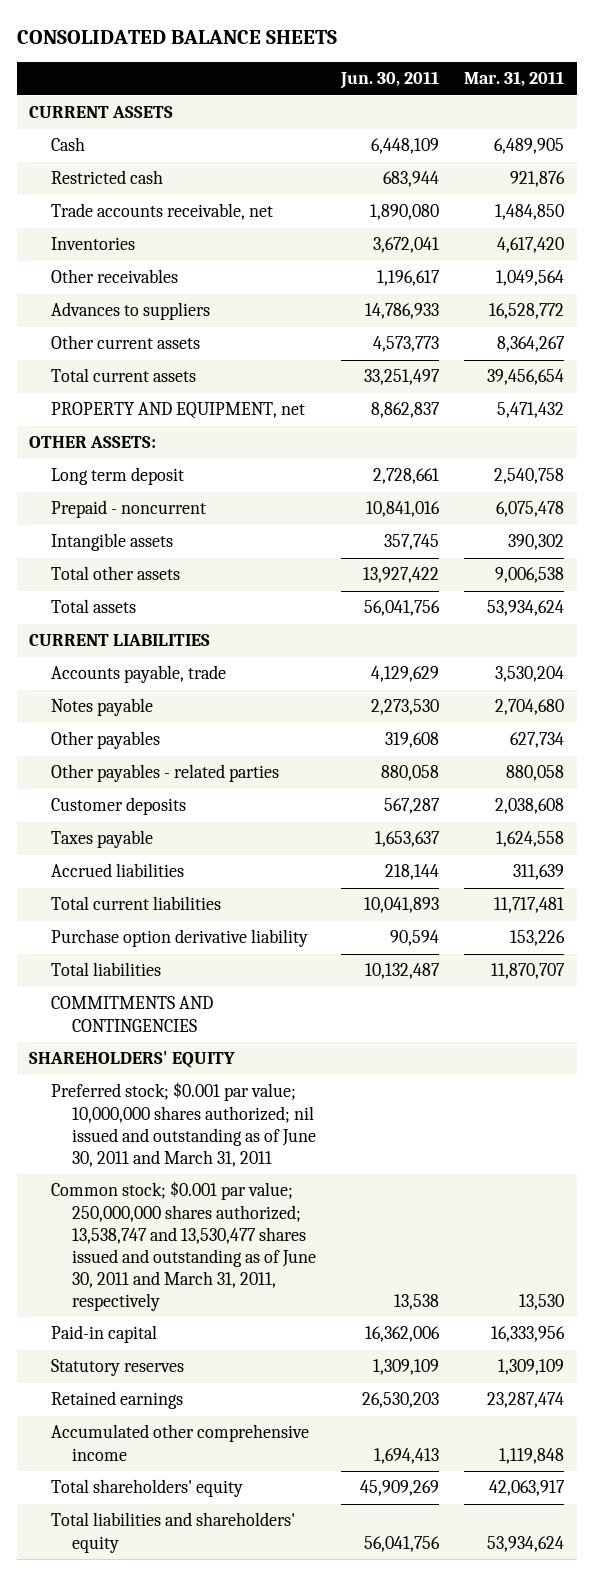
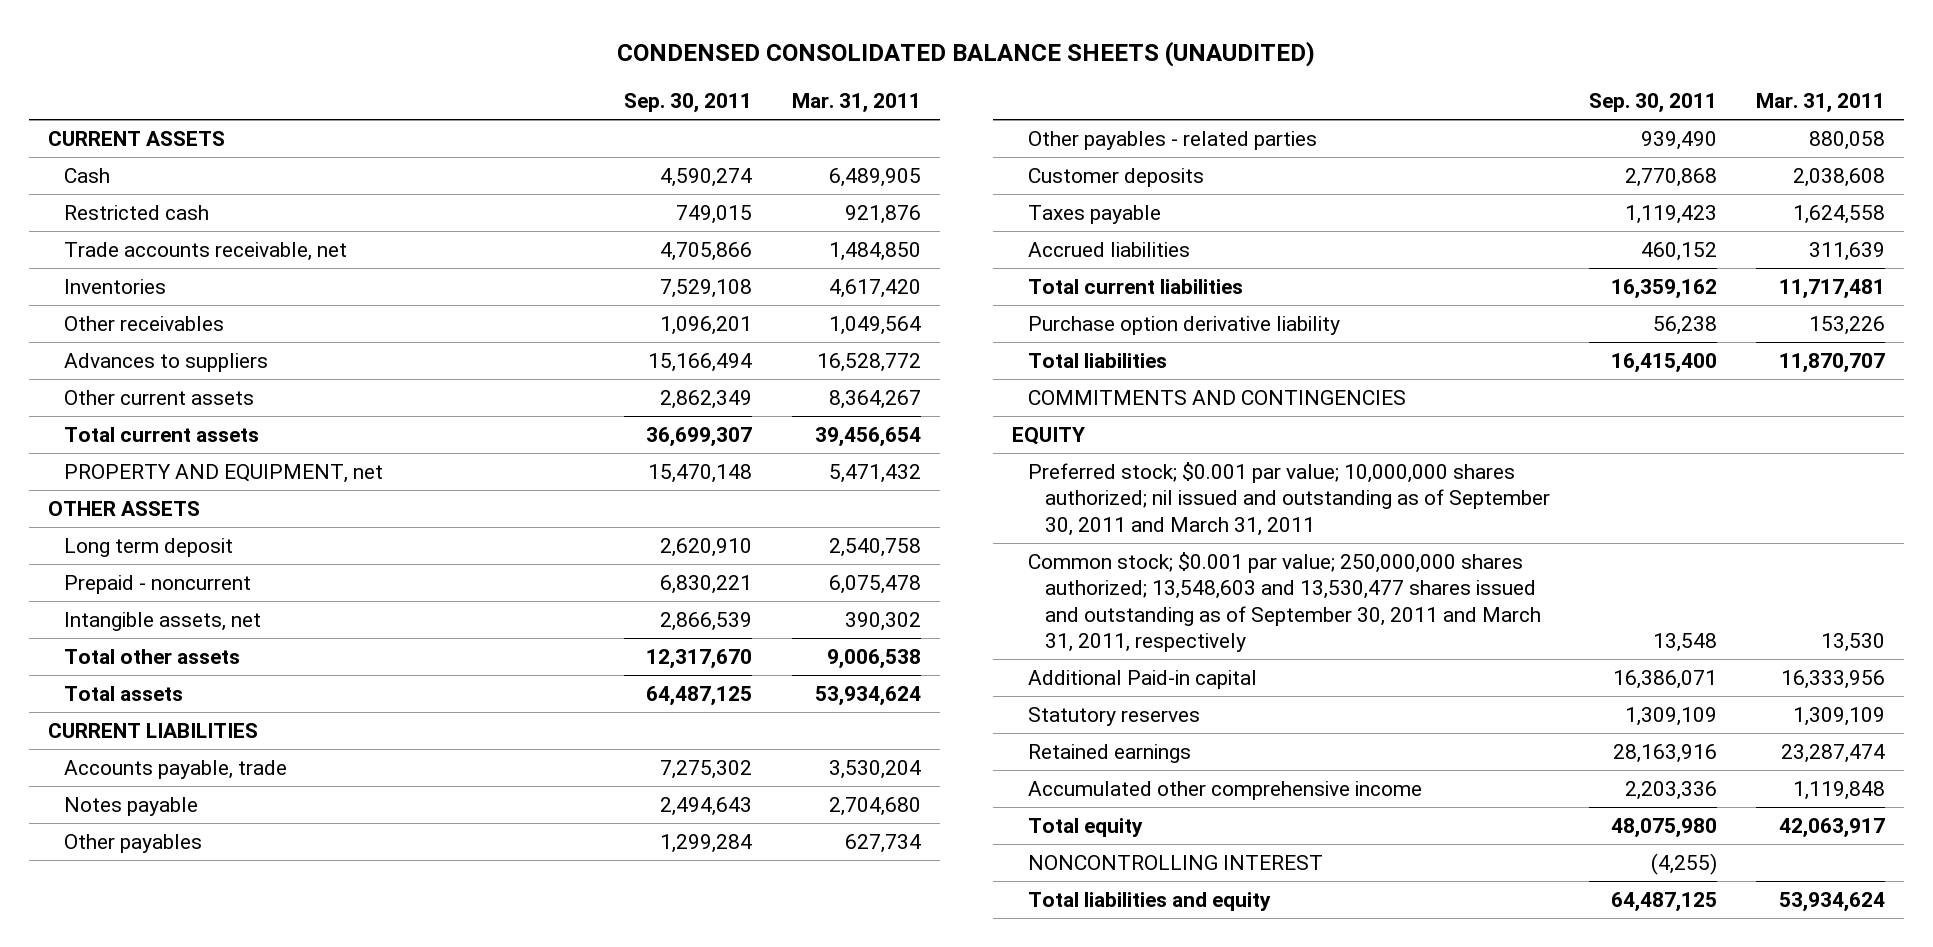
[16,30,337,45] CONSOLIDATED BALANCE SHEETS -> [617,41,1316,68] CONDENSED CONSOLIDATED BALANCE SHEETS (UNAUDITED)
[340,71,440,90] Jun. 30, 2011 -> none
none -> [624,93,753,114] Sep. 30, 2011
[29,436,157,449] OTHER ASSETS: -> [48,500,201,516] OTHER ASSETS
[50,533,173,552] Intangible assets -> [64,611,262,631] Intangible assets, net
[29,1051,236,1069] SHAREHOLDERS' EQUITY -> [1012,426,1086,445] EQUITY
[50,1082,316,1167] Preferred stock; $0.001 par value; 10,000,000 shares authorized; nil issued and outstanding as of June 30, 2011 and March 31, 2011 -> [1028,461,1550,536] Preferred stock; $0.001 par value; 10,000,000 shares authorized; nil issued and outstanding as of September 30, 2011 and March 31, 2011
[50,1181,316,1312] Common stock; $0.001 par value; 250,000,000 shares authorized; 13,538,747 and 13,530,477 shares issued and outstanding as of June 30, 2011 and March 31, 2011, respectively -> [1028,551,1541,652] Common stock; $0.001 par value; 250,000,000 shares authorized; 13,548,603 and 13,530,477 shares issued and outstanding as of September 30, 2011 and March 31, 2011, respectively
[50,1325,157,1344] Paid-in capital -> [1028,669,1258,689] Additional Paid-in capital
[50,1479,243,1498] Total shareholders' equity -> [1028,817,1144,837] Total equity
none -> [1028,854,1324,870] NONCONTROLLING INTEREST
[50,1512,295,1553] Total liabilities and shareholders' equity -> [1028,891,1272,911] Total liabilities and equity

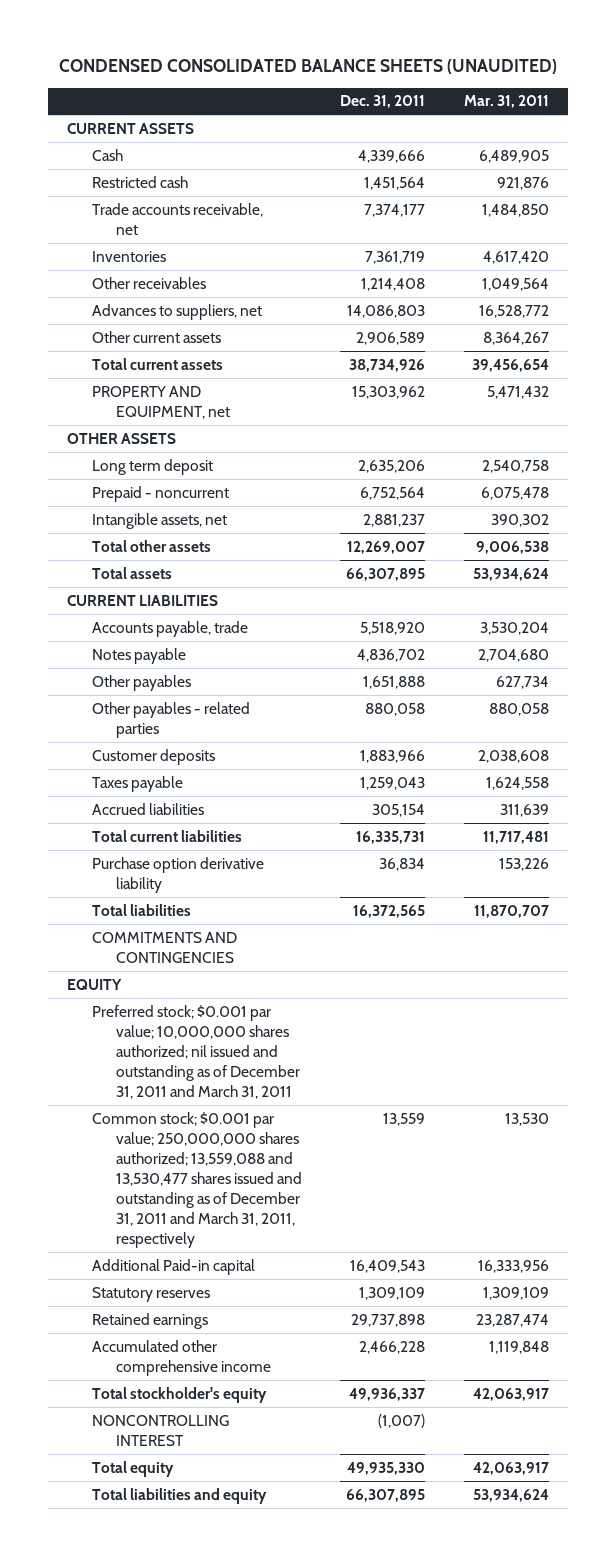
[624,93,753,114] Sep. 30, 2011 -> none
none -> [340,95,426,109] Dec. 31, 2011
[64,352,269,372] Advances to suppliers -> [91,303,262,320] Advances to suppliers, net
[1028,461,1550,536] Preferred stock; $0.001 par value; 10,000,000 shares authorized; nil issued and outstanding as of September 30, 2011 and March 31, 2011 -> [91,1004,300,1099] Preferred stock; $0.001 par value; 10,000,000 shares authorized; nil issued and outstanding as of December 31, 2011 and March 31, 2011
[1028,551,1541,652] Common stock; $0.001 par value; 250,000,000 shares authorized; 13,548,603 and 13,530,477 shares issued and outstanding as of September 30, 2011 and March 31, 2011, respectively -> [91,1111,302,1248] Common stock; $0.001 par value; 250,000,000 shares authorized; 13,559,088 and 13,530,477 shares issued and outstanding as of December 31, 2011 and March 31, 2011, respectively
none -> [91,1386,267,1403] Total stockholder's equity
[1028,817,1144,837] Total equity -> [91,1460,174,1477] Total equity

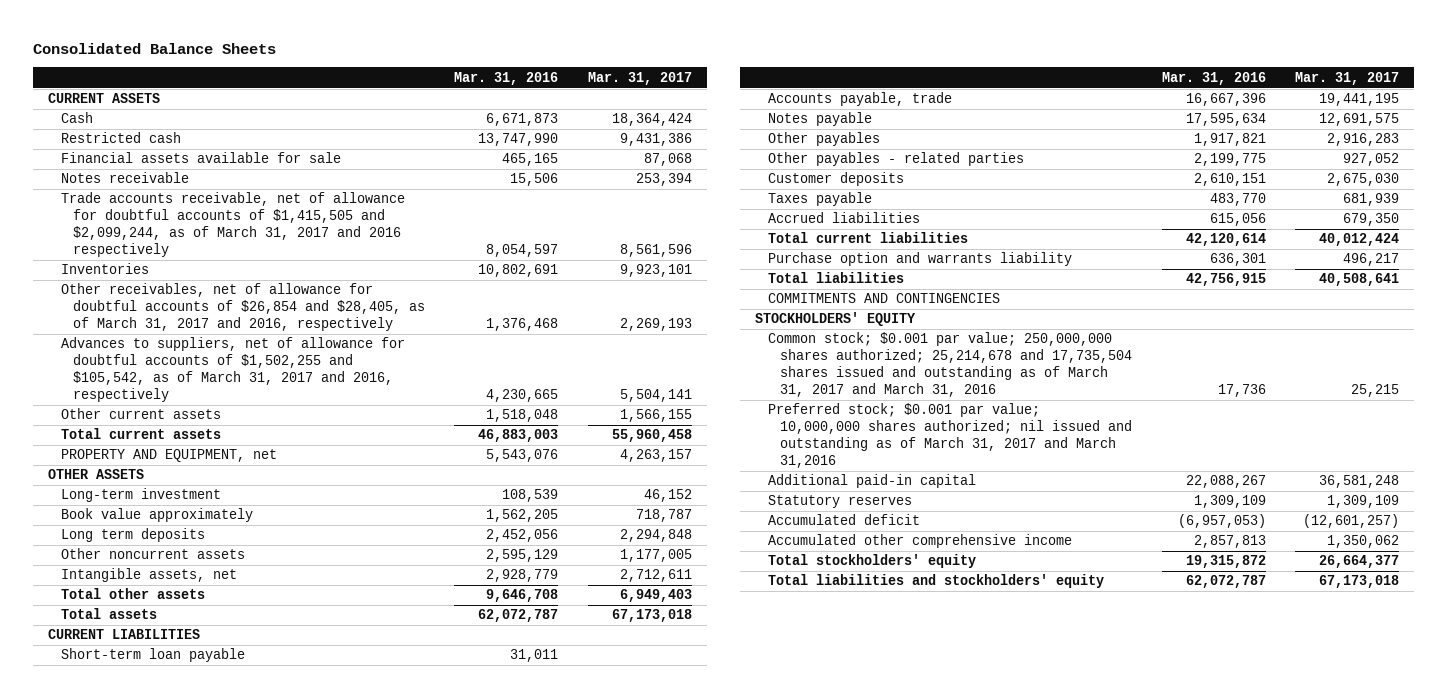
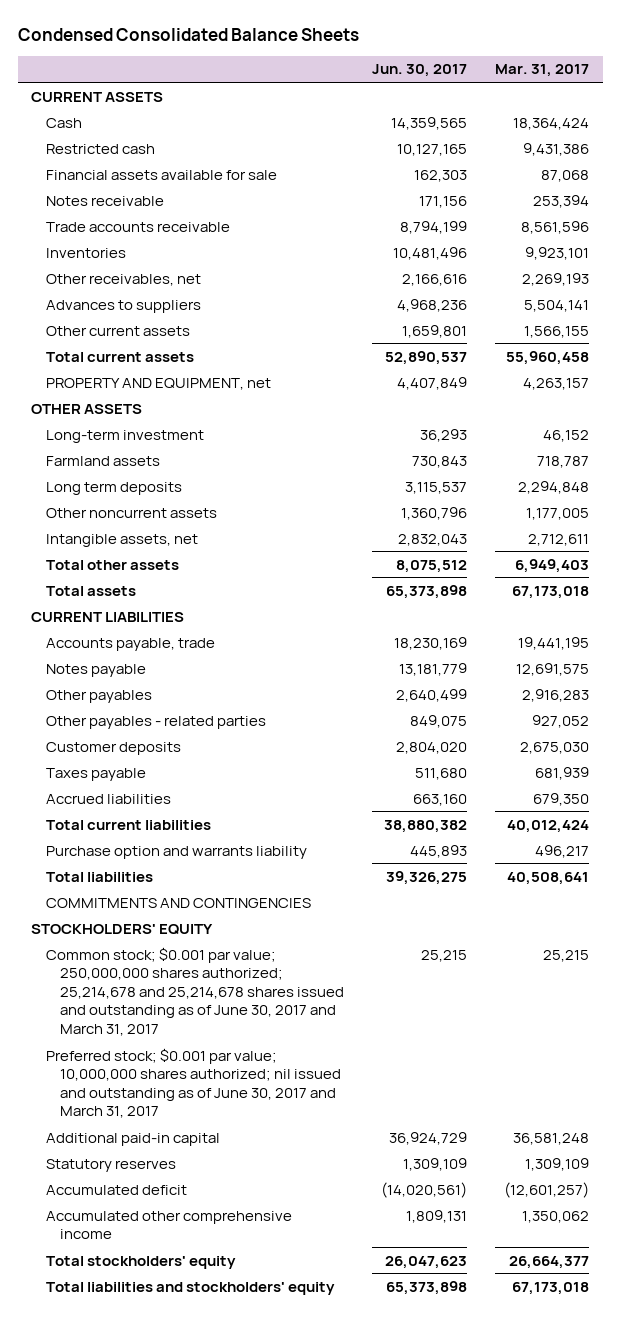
[33,43,277,55] Consolidated Balance Sheets -> [17,27,359,41] Condensed Consolidated Balance Sheets
[454,71,559,85] Mar. 31, 2016 -> none
none -> [372,64,468,78] Jun. 30, 2017
[60,192,405,257] Trade accounts receivable, net of allowance for doubtful accounts of $1,415,505 and $2,099,244, as of March 31, 2017 and 2016 respectively -> [45,221,230,232] Trade accounts receivable
[60,283,425,332] Other receivables, net of allowance for doubtful accounts of $26,854 and $28,405, as of March 31, 2017 and 2016, respectively -> [45,273,201,286] Other receivables, net
[60,337,405,402] Advances to suppliers, net of allowance for doubtful accounts of $1,502,255 and $105,542, as of March 31, 2017 and 2016, respectively -> [45,299,201,313] Advances to suppliers
[60,508,253,523] Book value approximately -> [45,455,160,466] Farmland assets
[60,648,245,663] Short-term loan payable -> none
[767,332,1132,397] Common stock; $0.001 par value; 250,000,000 shares authorized; 25,214,678 and 17,735,504 shares issued and outstanding as of March 31, 2017 and March 31, 2016 -> [45,946,345,1037] Common stock; $0.001 par value; 250,000,000 shares authorized; 25,214,678 and 25,214,678 shares issued and outstanding as of June 30, 2017 and March 31, 2017
[767,403,1132,468] Preferred stock; $0.001 par value; 10,000,000 shares authorized; nil issued and outstanding as of March 31, 2017 and March 31,2016 -> [45,1047,342,1119] Preferred stock; $0.001 par value; 10,000,000 shares authorized; nil issued and outstanding as of June 30, 2017 and March 31, 2017

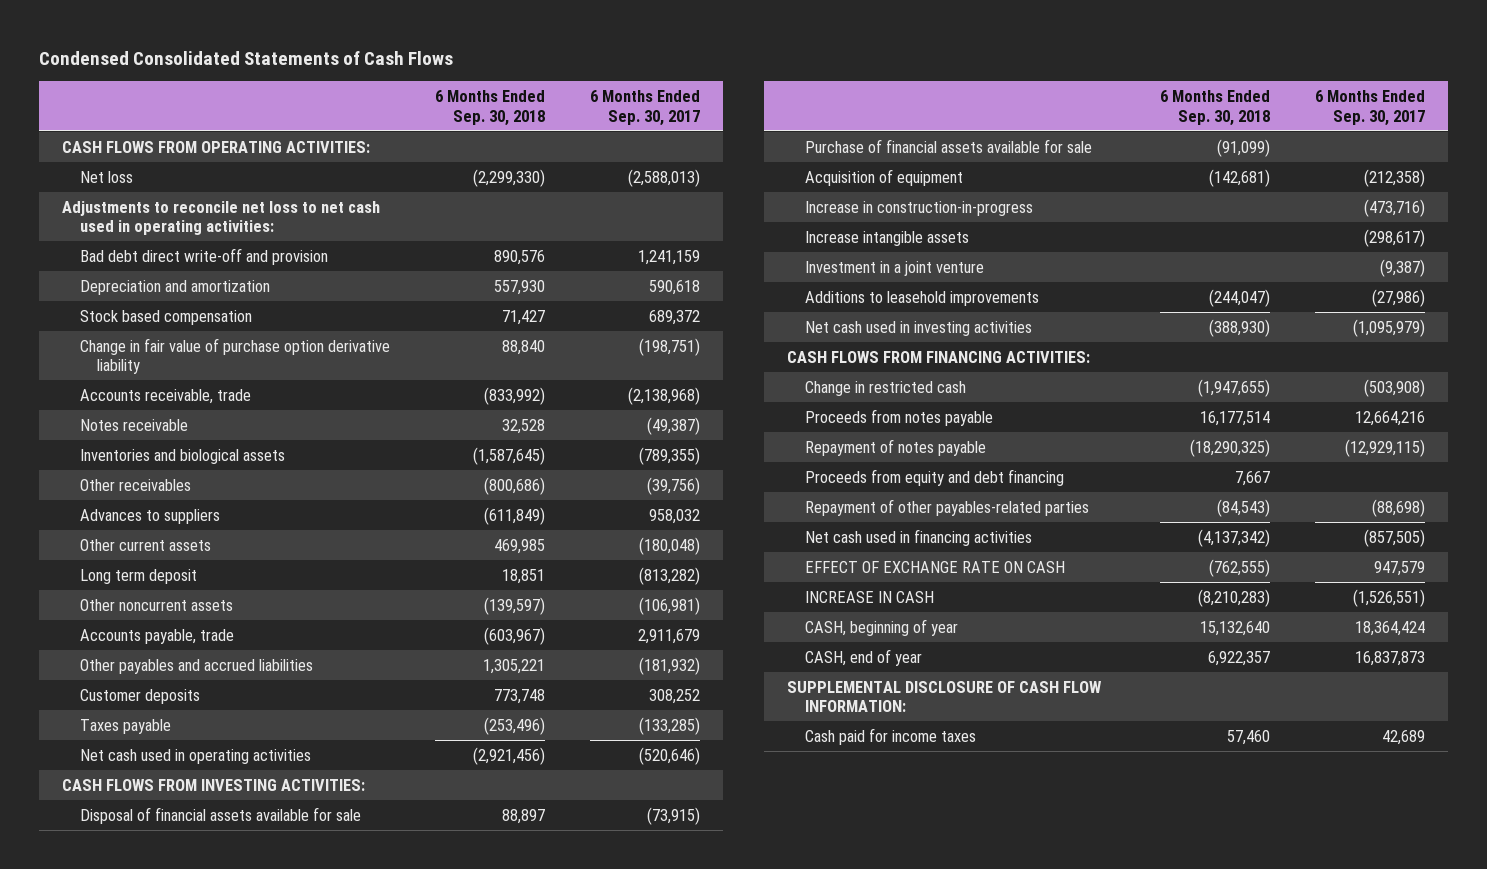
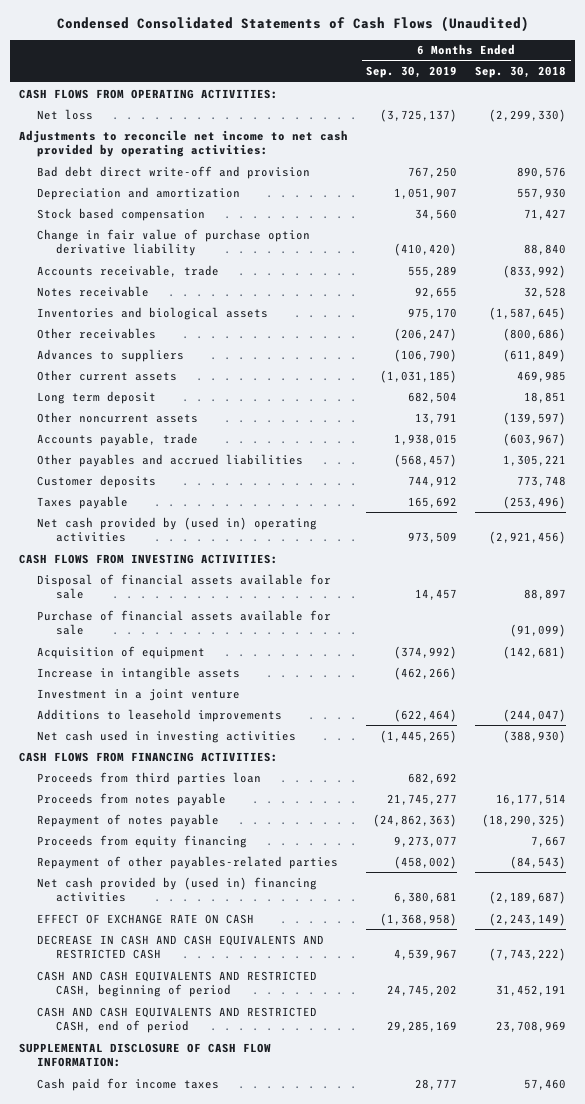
[39,50,454,65] Condensed Consolidated Statements of Cash Flows -> [56,16,529,33] Condensed Consolidated Statements of Cash Flows (Unaudited)
[590,90,701,126] 6 Months Ended Sep. 30, 2017 -> none
none -> [366,66,458,79] Sep. 30, 2019
[61,200,380,236] Adjustments to reconcile net loss to net cash used in operating activities: -> [19,129,349,158] Adjustments to reconcile net income to net cash provided by operating activities:
[79,748,311,764] Net cash used in operating activities -> [37,516,318,543] Net cash provided by (used in) operating activities
[804,200,1033,216] Increase in construction-in-progress -> none
[804,230,969,246] Increase intangible assets -> [37,666,241,680] Increase in intangible assets
[804,380,966,396] Change in restricted cash -> none
none -> [37,771,262,785] Proceeds from third parties loan
[804,468,1064,486] Proceeds from equity and debt financing -> [37,834,248,848] Proceeds from equity financing
[804,590,934,603] INCREASE IN CASH -> none
[804,618,958,636] CASH, beginning of year -> none
[804,648,922,666] CASH, end of year -> none
[804,528,1032,546] Net cash used in financing activities -> [37,876,318,903] Net cash provided by (used in) financing activities
[1197,528,1270,547] (4,137,342) -> [489,891,567,905] (2,189,687)
[1208,558,1270,577] (762,555) -> [489,912,567,926] (2,243,149)
none -> [37,934,325,960] DECREASE IN CASH AND CASH EQUIVALENTS AND RESTRICTED CASH
none -> [37,970,318,998] CASH AND CASH EQUIVALENTS AND RESTRICTED CASH, beginning of period
none -> [37,1006,318,1034] CASH AND CASH EQUIVALENTS AND RESTRICTED CASH, end of period

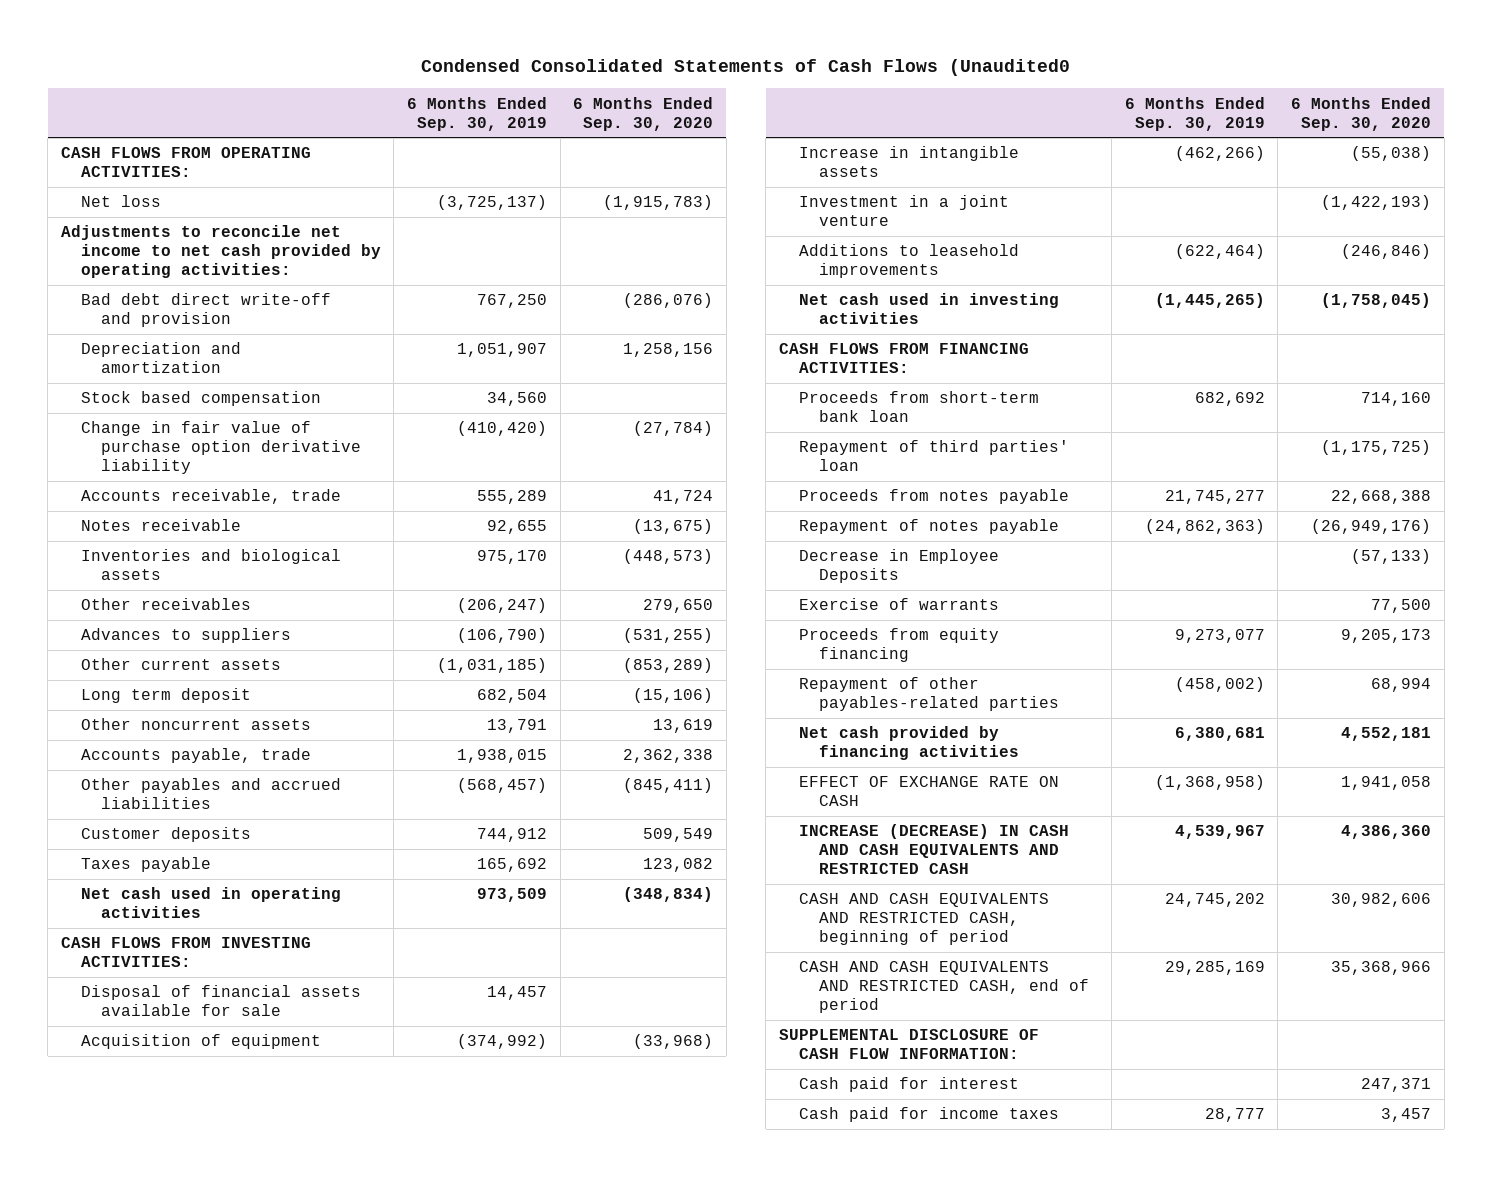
[56,16,529,33] Condensed Consolidated Statements of Cash Flows (Unaudited) -> [420,59,1070,77] Condensed Consolidated Statements of Cash Flows (Unaudited0
[475,66,567,79] Sep. 30, 2018 -> none
none -> [573,96,714,131] 6 Months Ended Sep. 30, 2020
[37,516,318,543] Net cash provided by (used in) operating activities -> [80,887,341,919] Net cash used in operating activities
[37,609,332,636] Purchase of financial assets available for sale -> none
[37,771,262,785] Proceeds from third parties loan -> [798,391,1039,423] Proceeds from short-term bank loan
none -> [798,440,1069,472] Repayment of third parties' loan
none -> [798,549,999,584] Decrease in Employee Deposits
none -> [798,598,999,611] Exercise of warrants
[37,876,318,903] Net cash provided by (used in) financing activities -> [798,726,1019,761] Net cash provided by financing activities
[37,934,325,960] DECREASE IN CASH AND CASH EQUIVALENTS AND RESTRICTED CASH -> [798,824,1069,875] INCREASE (DECREASE) IN CASH AND CASH EQUIVALENTS AND RESTRICTED CASH
none -> [798,1077,1019,1093] Cash paid for interest

